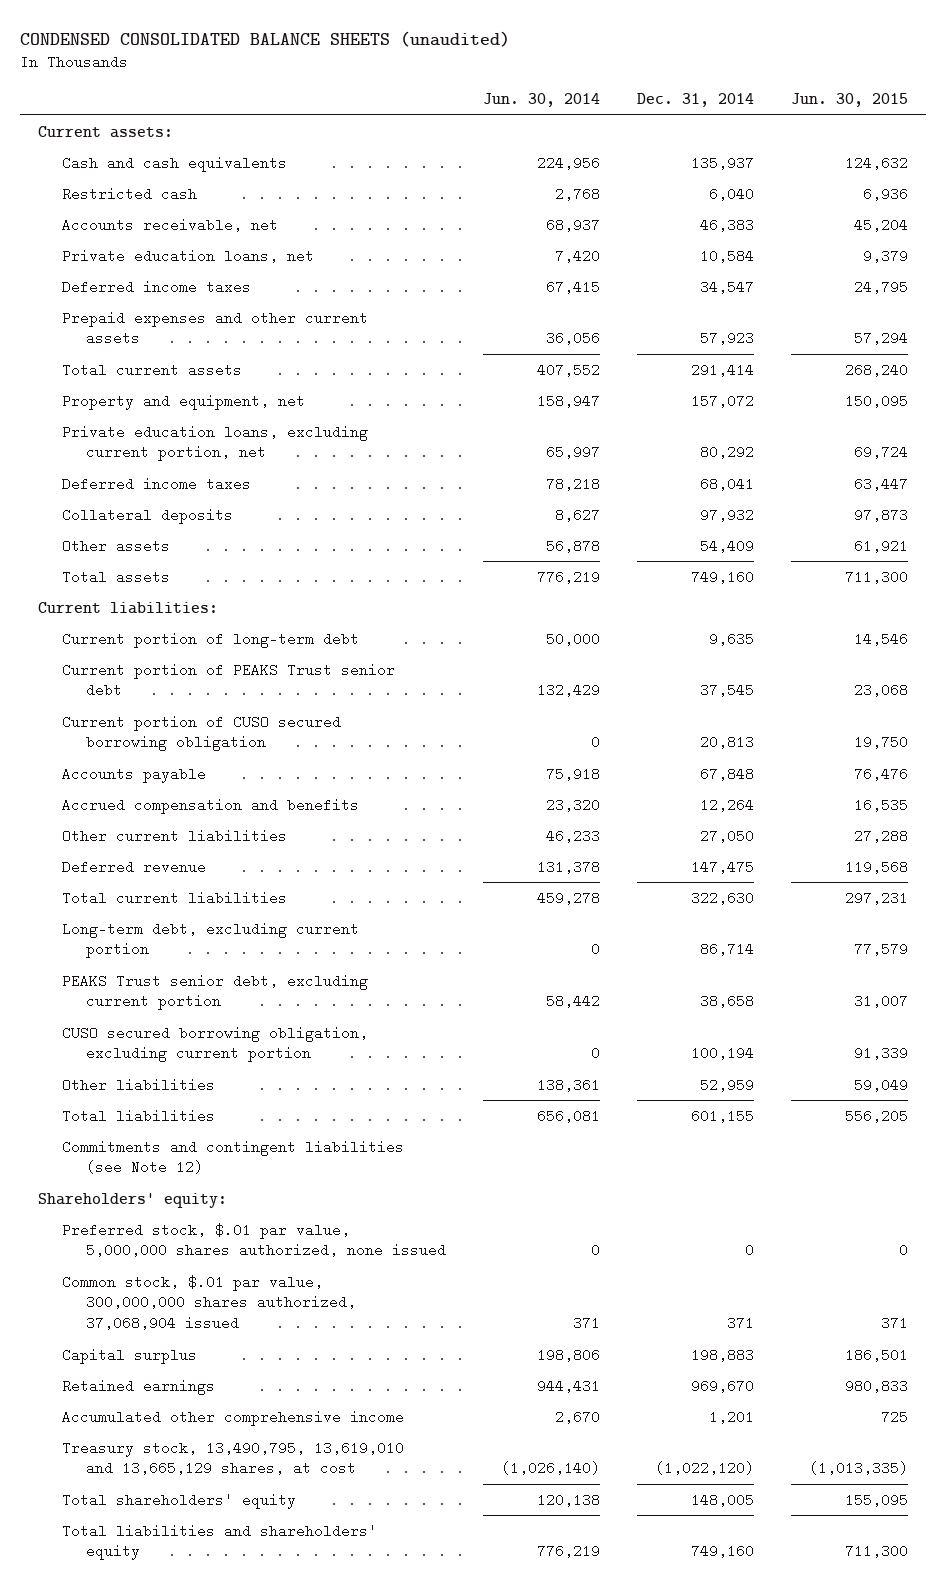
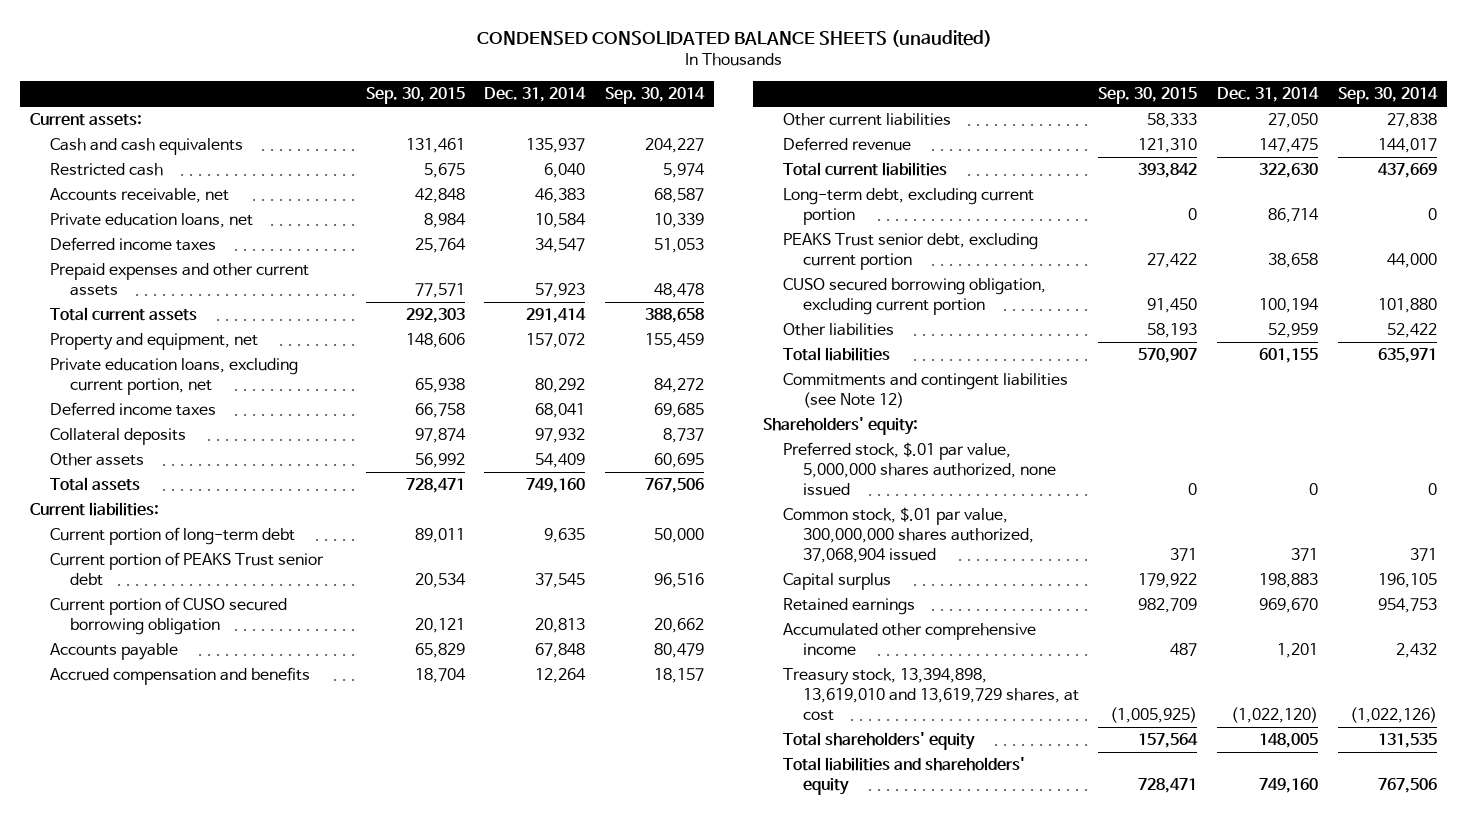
[483,92,601,107] Jun. 30, 2014 -> none
[790,92,908,107] Jun. 30, 2015 -> none
none -> [365,87,465,105] Sep. 30, 2015
none -> [605,87,706,105] Sep. 30, 2014
[62,1440,405,1476] Treasury stock, 13,490,795, 13,619,010 and 13,665,129 shares, at cost -> [782,668,1079,722] Treasury stock, 13,394,898, 13,619,010 and 13,619,729 shares, at cost

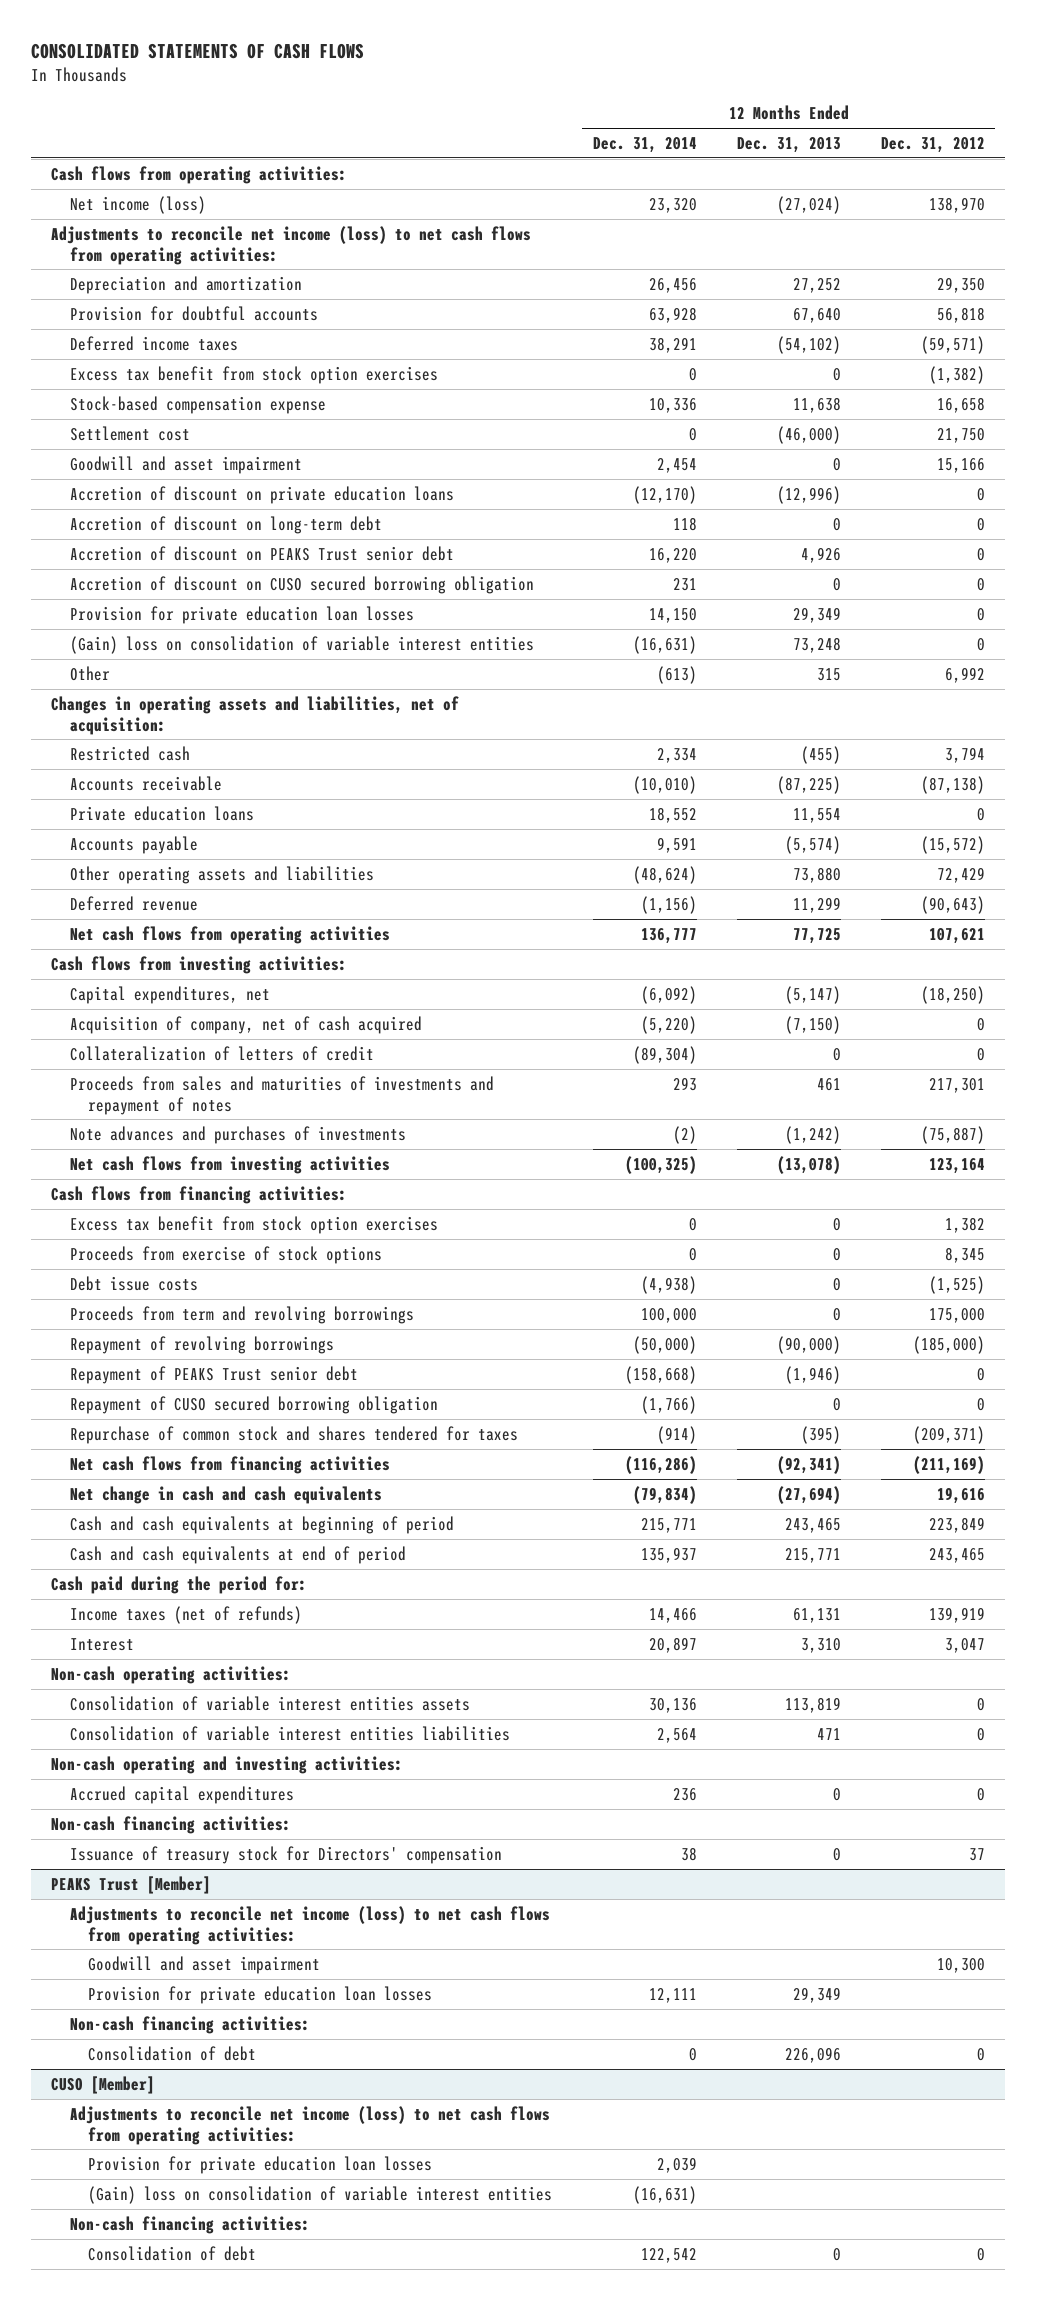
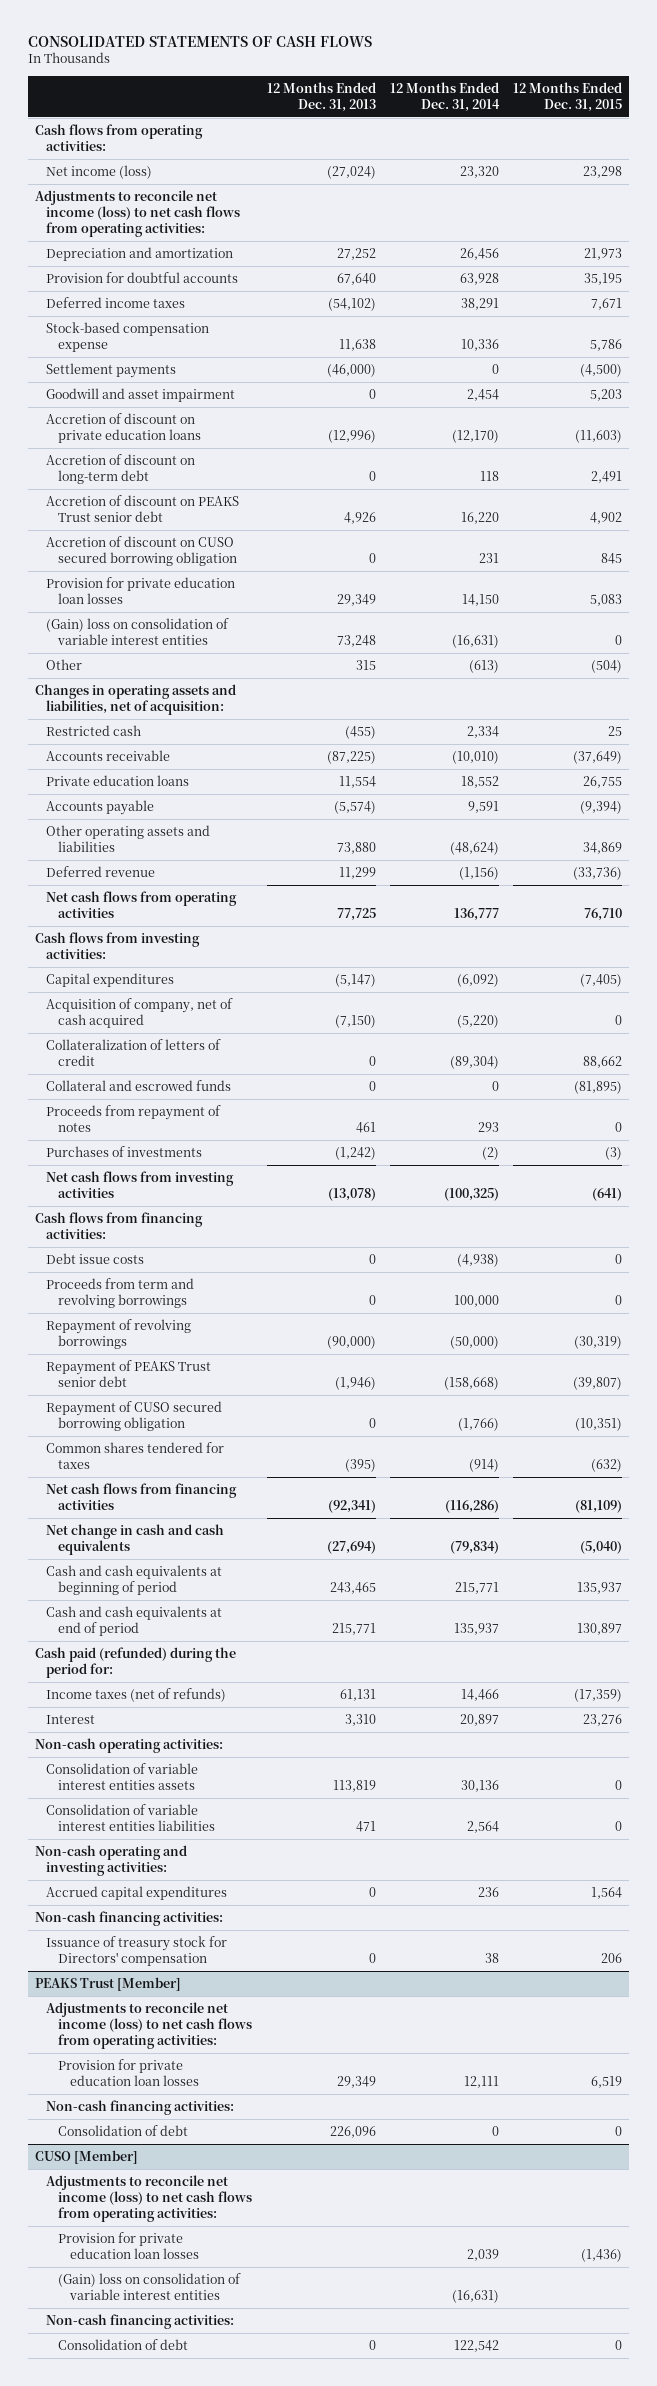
[881,137,986,154] Dec. 31, 2012 -> none
none -> [513,81,623,112] 12 Months Ended Dec. 31, 2015
[69,365,438,384] Excess tax benefit from stock option exercises -> none
[69,425,190,441] Settlement cost -> none
none -> [46,362,177,378] Settlement payments
[69,985,270,1004] Capital expenditures, net -> [46,972,175,987] Capital expenditures
none -> [46,1079,232,1091] Collateral and escrowed funds
[69,1075,494,1115] Proceeds from sales and maturities of investments and repayment of notes -> [46,1104,222,1132] Proceeds from repayment of notes
[69,1125,406,1144] Note advances and purchases of investments -> [46,1145,203,1157] Purchases of investments
[69,1215,438,1234] Excess tax benefit from stock option exercises -> none
[69,1245,382,1264] Proceeds from exercise of stock options -> none
[69,1425,518,1444] Repurchase of common stock and shares tendered for taxes -> [46,1441,225,1469] Common shares tendered for taxes
[51,1575,308,1594] Cash paid during the period for: -> [34,1646,236,1678] Cash paid (refunded) during the period for:
[88,1955,321,1974] Goodwill and asset impairment -> none

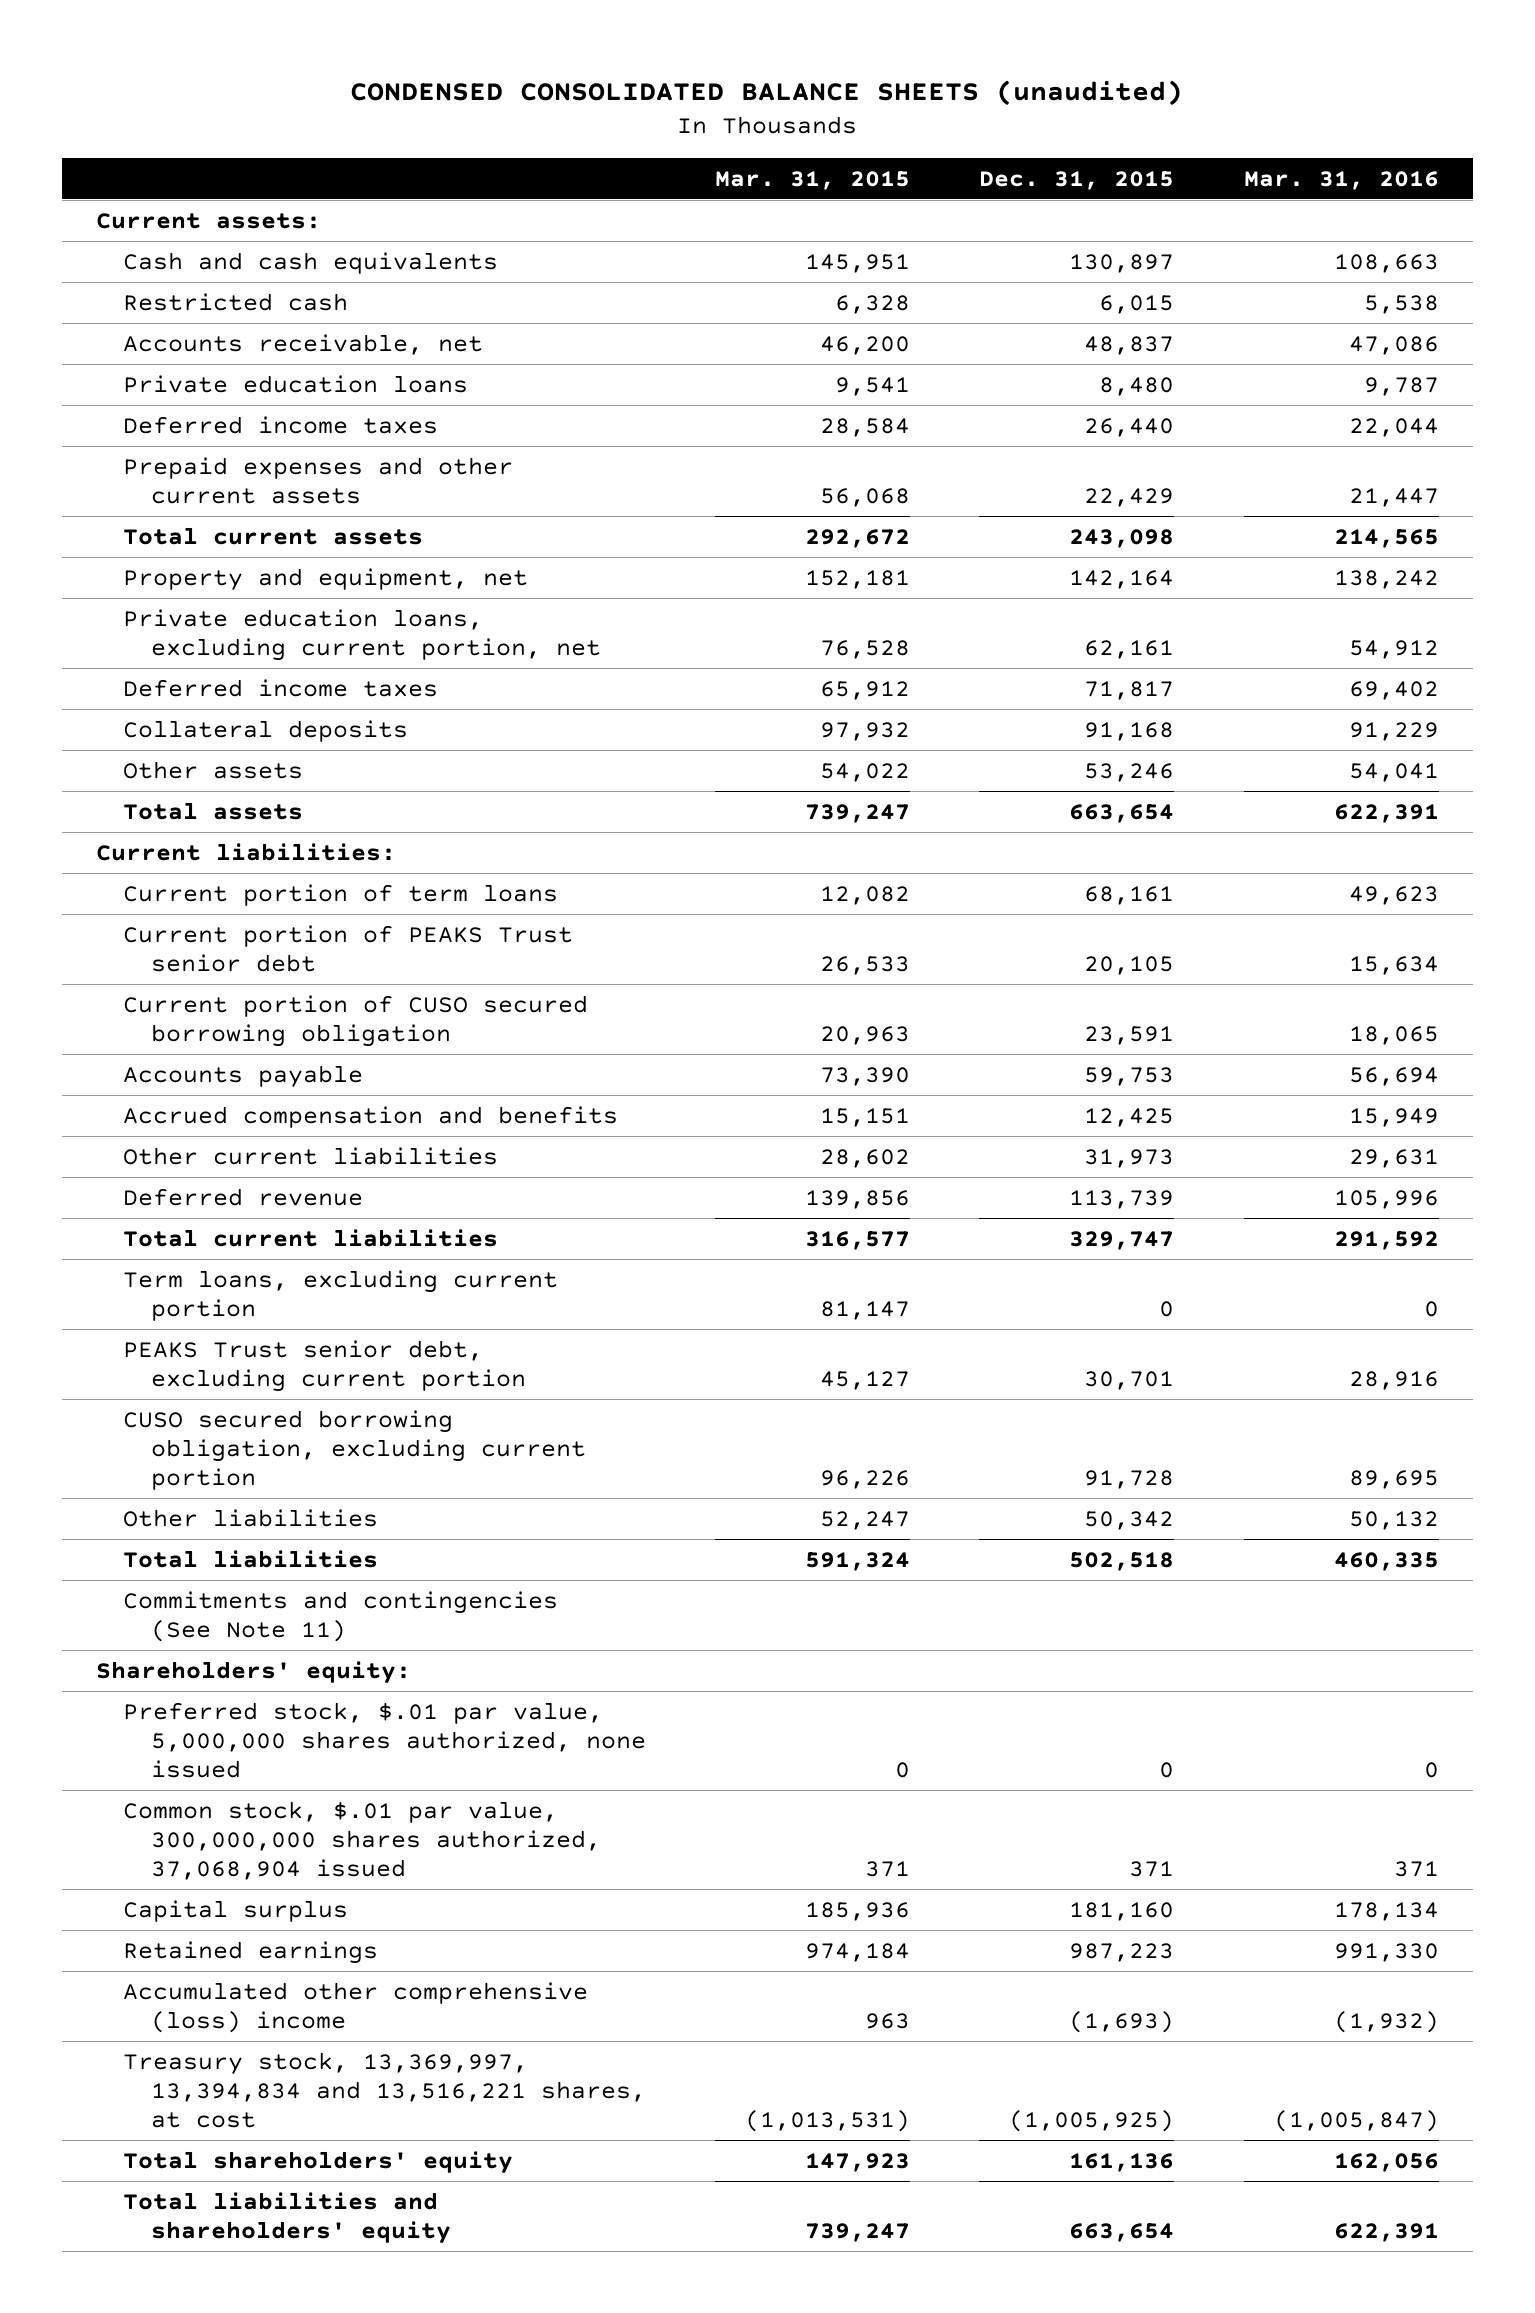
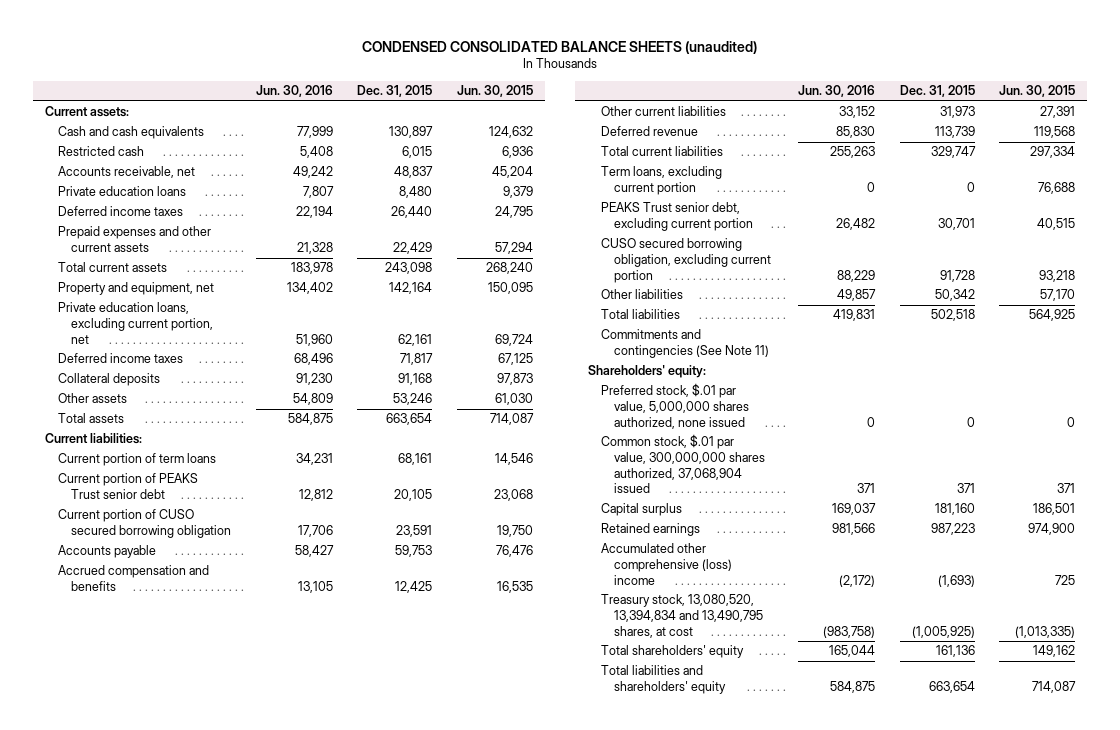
[715,170,911,190] Mar. 31, 2015 -> none
[1243,170,1439,190] Mar. 31, 2016 -> none
none -> [255,85,333,98] Jun. 30, 2016
none -> [456,85,533,98] Jun. 30, 2015
[123,2051,646,2129] Treasury stock, 13,369,997, 13,394,834 and 13,516,221 shares, at cost -> [600,594,763,638] Treasury stock, 13,080,520, 13,394,834 and 13,490,795 shares, at cost

